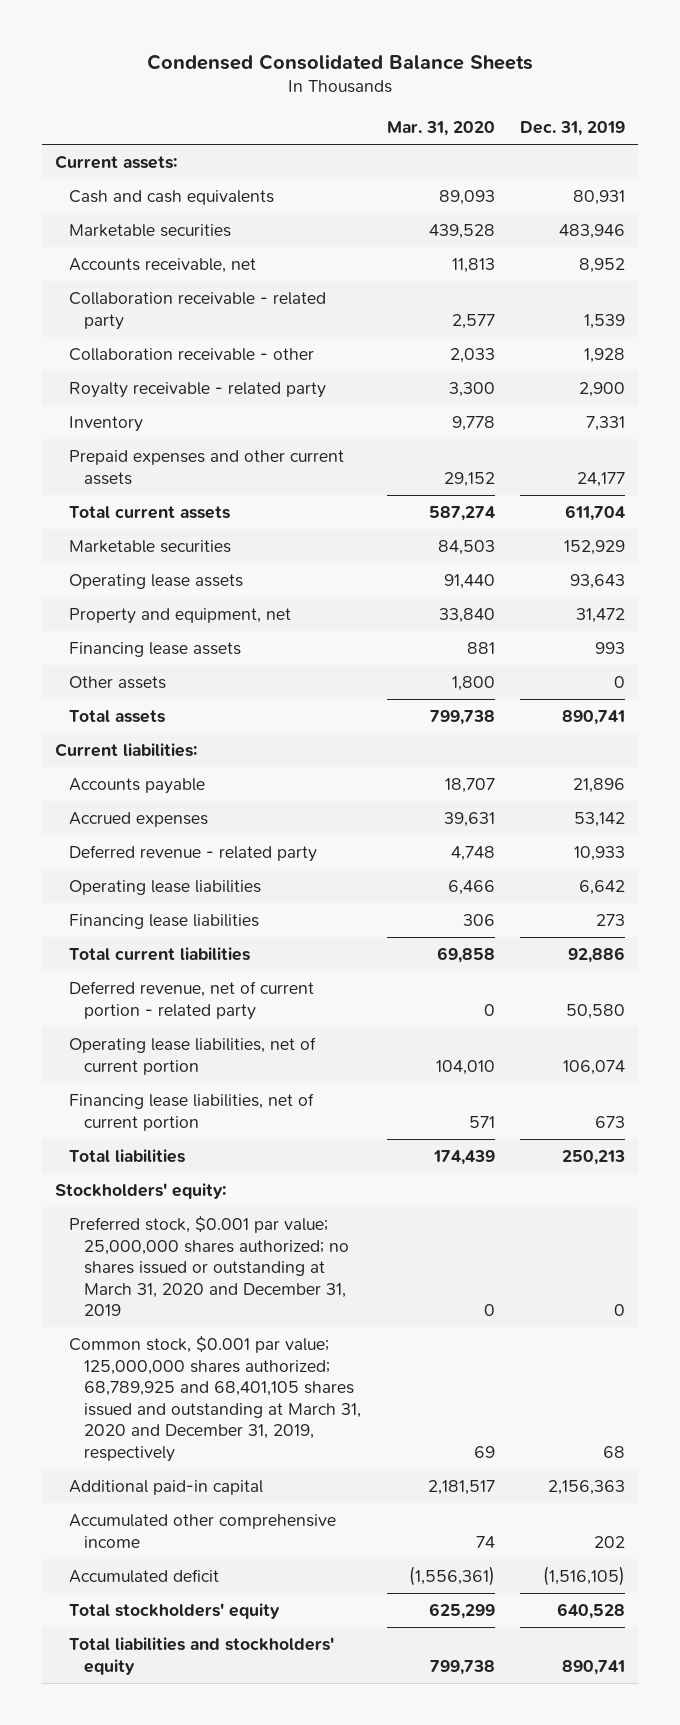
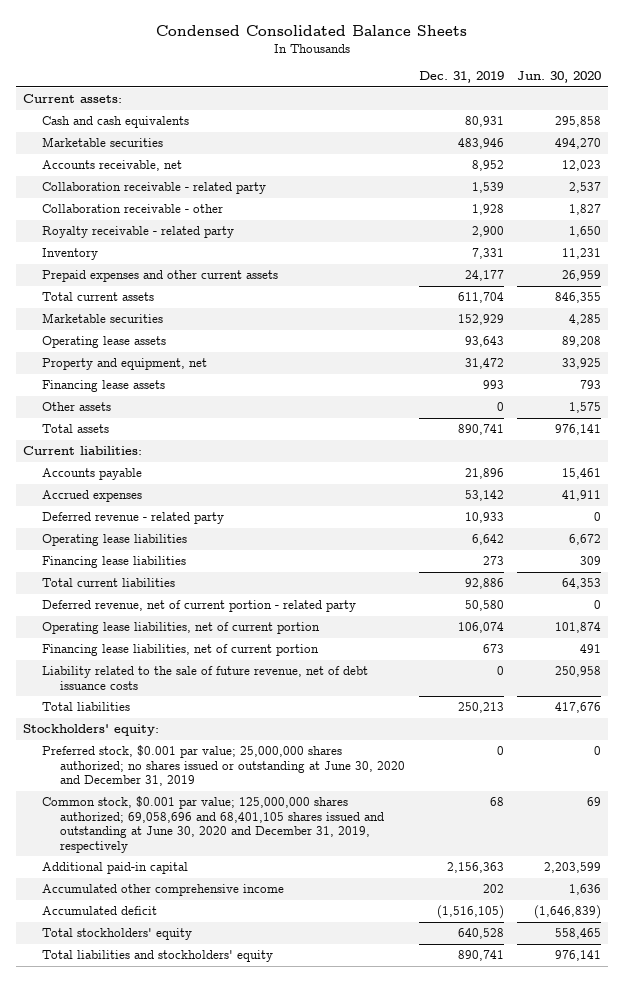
[386,120,495,136] Mar. 31, 2020 -> none
none -> [517,71,602,84] Jun. 30, 2020
none -> [41,666,368,690] Liability related to the sale of future revenue, net of debt issuance costs
[69,1216,350,1317] Preferred stock, $0.001 par value; 25,000,000 shares authorized; no shares issued or outstanding at March 31, 2020 and December 31, 2019 -> [41,745,405,787] Preferred stock, $0.001 par value; 25,000,000 shares authorized; no shares issued or outstanding at June 30, 2020 and December 31, 2019
[69,1336,362,1462] Common stock, $0.001 par value; 125,000,000 shares authorized; 68,789,925 and 68,401,105 shares issued and outstanding at March 31, 2020 and December 31, 2019, respectively -> [41,796,384,853] Common stock, $0.001 par value; 125,000,000 shares authorized; 69,058,696 and 68,401,105 shares issued and outstanding at June 30, 2020 and December 31, 2019, respectively

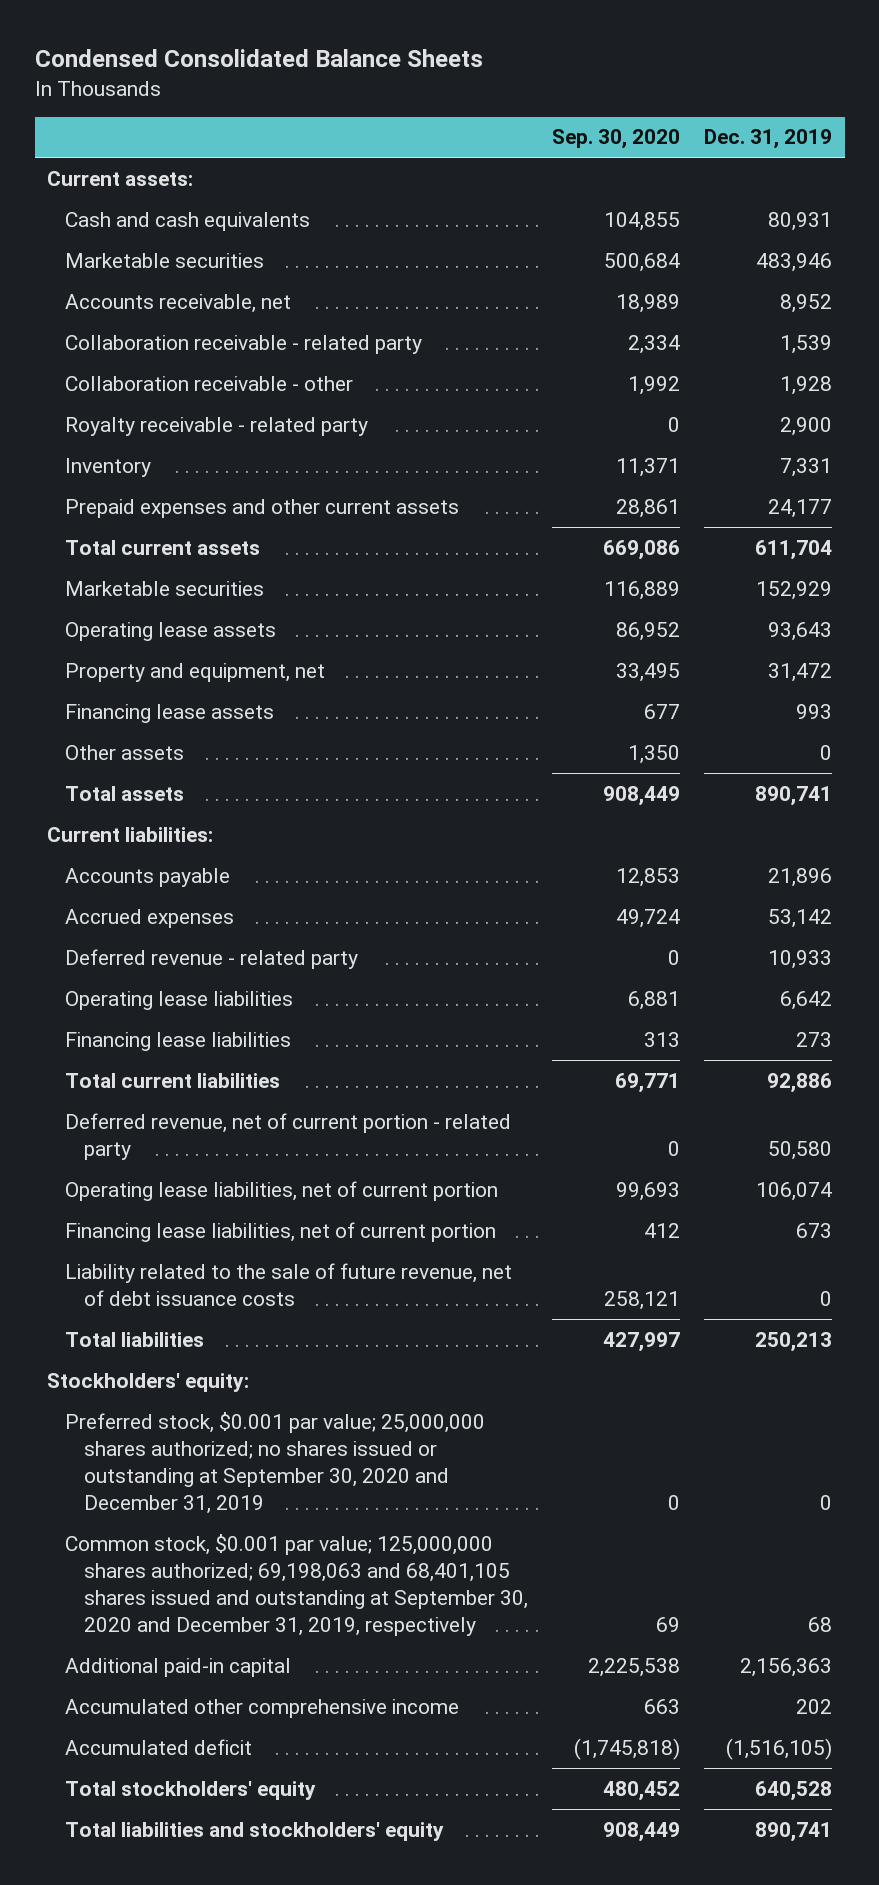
[517,71,602,84] Jun. 30, 2020 -> none
none -> [552,129,681,150] Sep. 30, 2020
[41,745,405,787] Preferred stock, $0.001 par value; 25,000,000 shares authorized; no shares issued or outstanding at June 30, 2020 and December 31, 2019 -> [65,1411,486,1514] Preferred stock, $0.001 par value; 25,000,000 shares authorized; no shares issued or outstanding at September 30, 2020 and December 31, 2019
[41,796,384,853] Common stock, $0.001 par value; 125,000,000 shares authorized; 69,058,696 and 68,401,105 shares issued and outstanding at June 30, 2020 and December 31, 2019, respectively -> [65,1533,528,1636] Common stock, $0.001 par value; 125,000,000 shares authorized; 69,198,063 and 68,401,105 shares issued and outstanding at September 30, 2020 and December 31, 2019, respectively

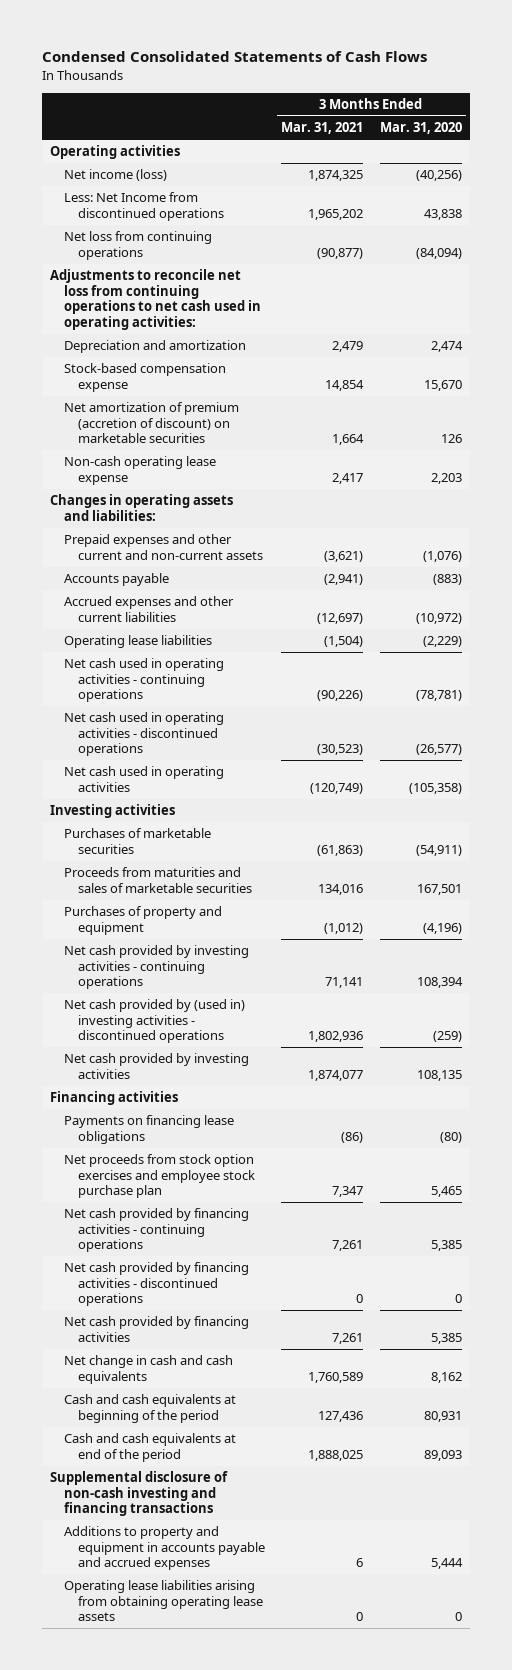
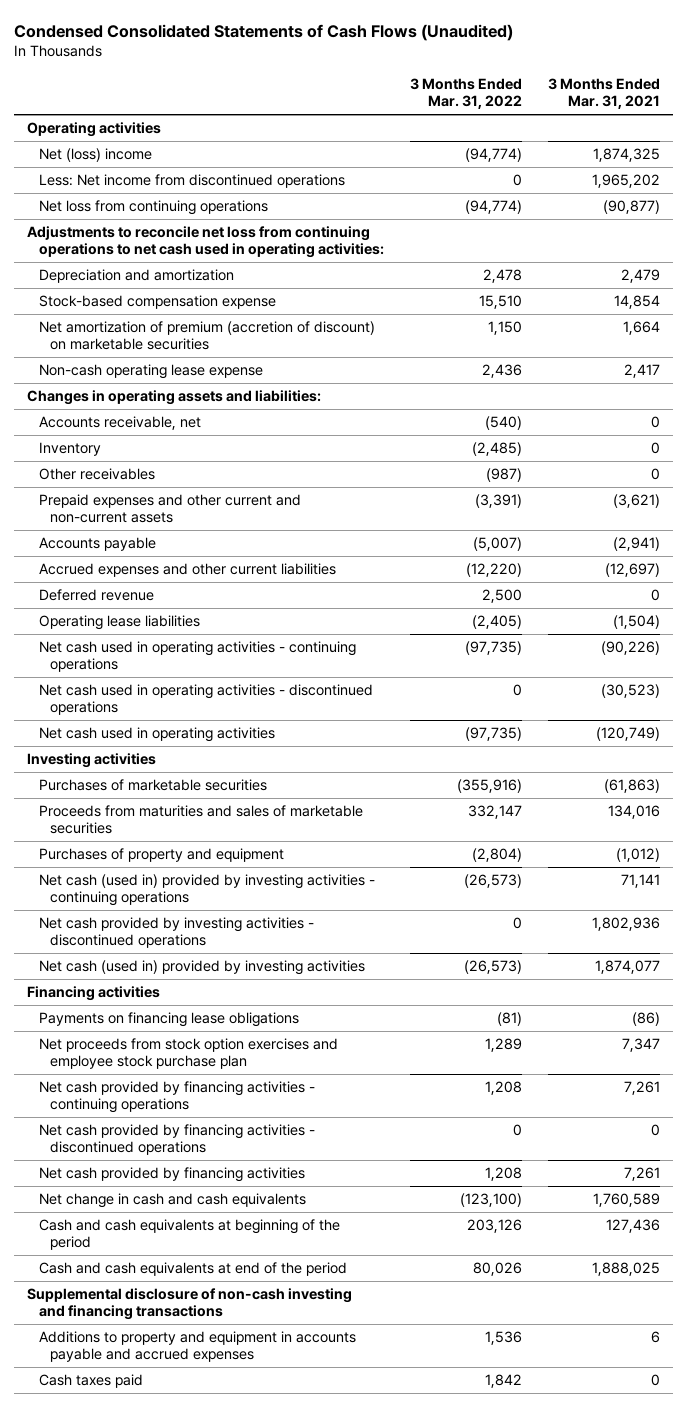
[42,51,428,63] Condensed Consolidated Statements of Cash Flows -> [14,23,514,41] Condensed Consolidated Statements of Cash Flows (Unaudited)
[379,122,462,135] Mar. 31, 2020 -> none
none -> [409,77,522,110] 3 Months Ended Mar. 31, 2022
[64,169,168,182] Net income (loss) -> [38,148,152,163] Net (loss) income
[64,192,225,221] Less: Net Income from discontinued operations -> [38,174,345,189] Less: Net income from discontinued operations
none -> [38,416,201,431] Accounts receivable, net
none -> [38,442,101,457] Inventory
none -> [38,468,155,481] Other receivables
none -> [38,589,154,602] Deferred revenue
[64,945,250,990] Net cash provided by investing activities - continuing operations -> [38,874,375,907] Net cash (used in) provided by investing activities - continuing operations
[64,999,246,1044] Net cash provided by (used in) investing activities - discontinued operations -> [38,917,314,949] Net cash provided by investing activities - discontinued operations
[64,1053,250,1079] Net cash provided by investing activities -> [38,960,365,976] Net cash (used in) provided by investing activities
[64,1580,264,1622] Operating lease liabilities arising from obtaining operating lease assets -> none
none -> [38,1374,143,1389] Cash taxes paid

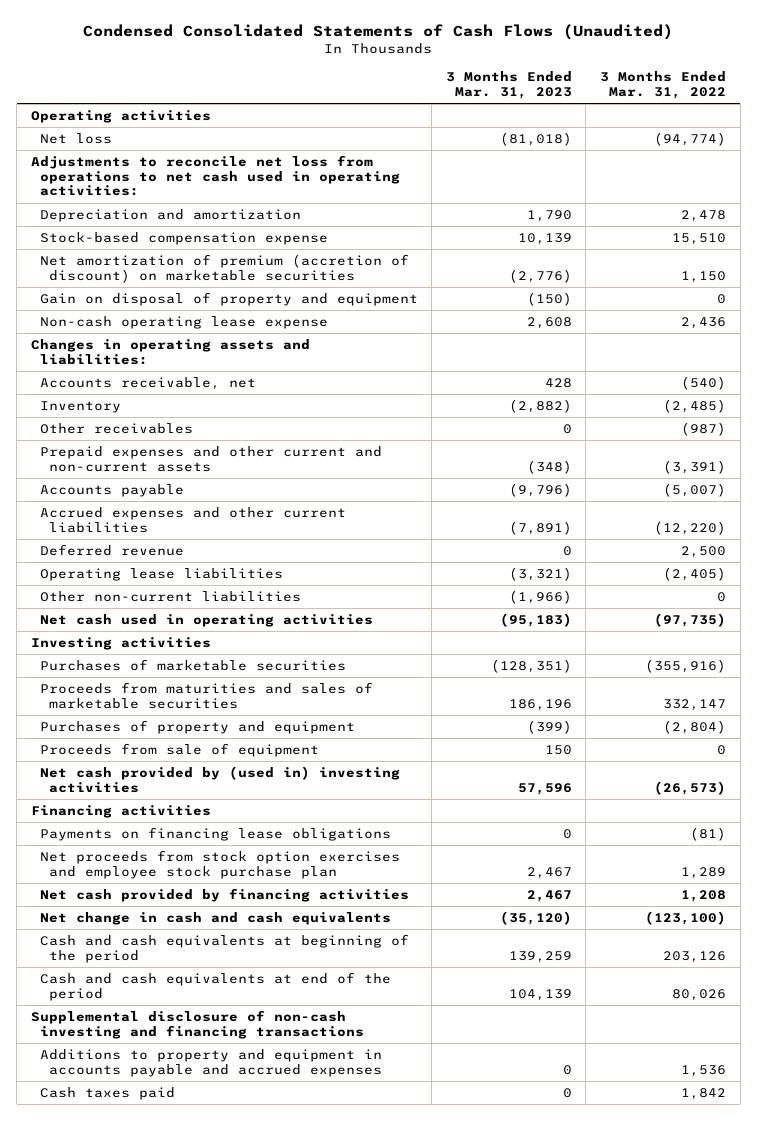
[547,77,660,110] 3 Months Ended Mar. 31, 2021 -> none
none -> [445,71,572,100] 3 Months Ended Mar. 31, 2023
[38,174,345,189] Less: Net income from discontinued operations -> none
[38,200,268,216] Net loss from continuing operations -> none
[38,148,152,163] Net (loss) income -> [39,133,112,145] Net loss
[27,226,384,259] Adjustments to reconcile net loss from continuing operations to net cash used in operating activities: -> [30,155,400,197] Adjustments to reconcile net loss from operations to net cash used in operating activities:
none -> [39,292,418,307] Gain on disposal of property and equipment
[38,641,356,673] Net cash used in operating activities - continuing operations -> none
[38,684,373,716] Net cash used in operating activities - discontinued operations -> none
none -> [39,591,301,603] Other non-current liabilities
[38,874,375,907] Net cash (used in) provided by investing activities - continuing operations -> none
[38,917,314,949] Net cash provided by investing activities - discontinued operations -> none
none -> [39,743,319,758] Proceeds from sale of equipment
[38,960,365,976] Net cash (used in) provided by investing activities -> [39,766,400,793] Net cash provided by (used in) investing activities
[38,1081,315,1114] Net cash provided by financing activities - continuing operations -> none
[38,1124,315,1156] Net cash provided by financing activities - discontinued operations -> none

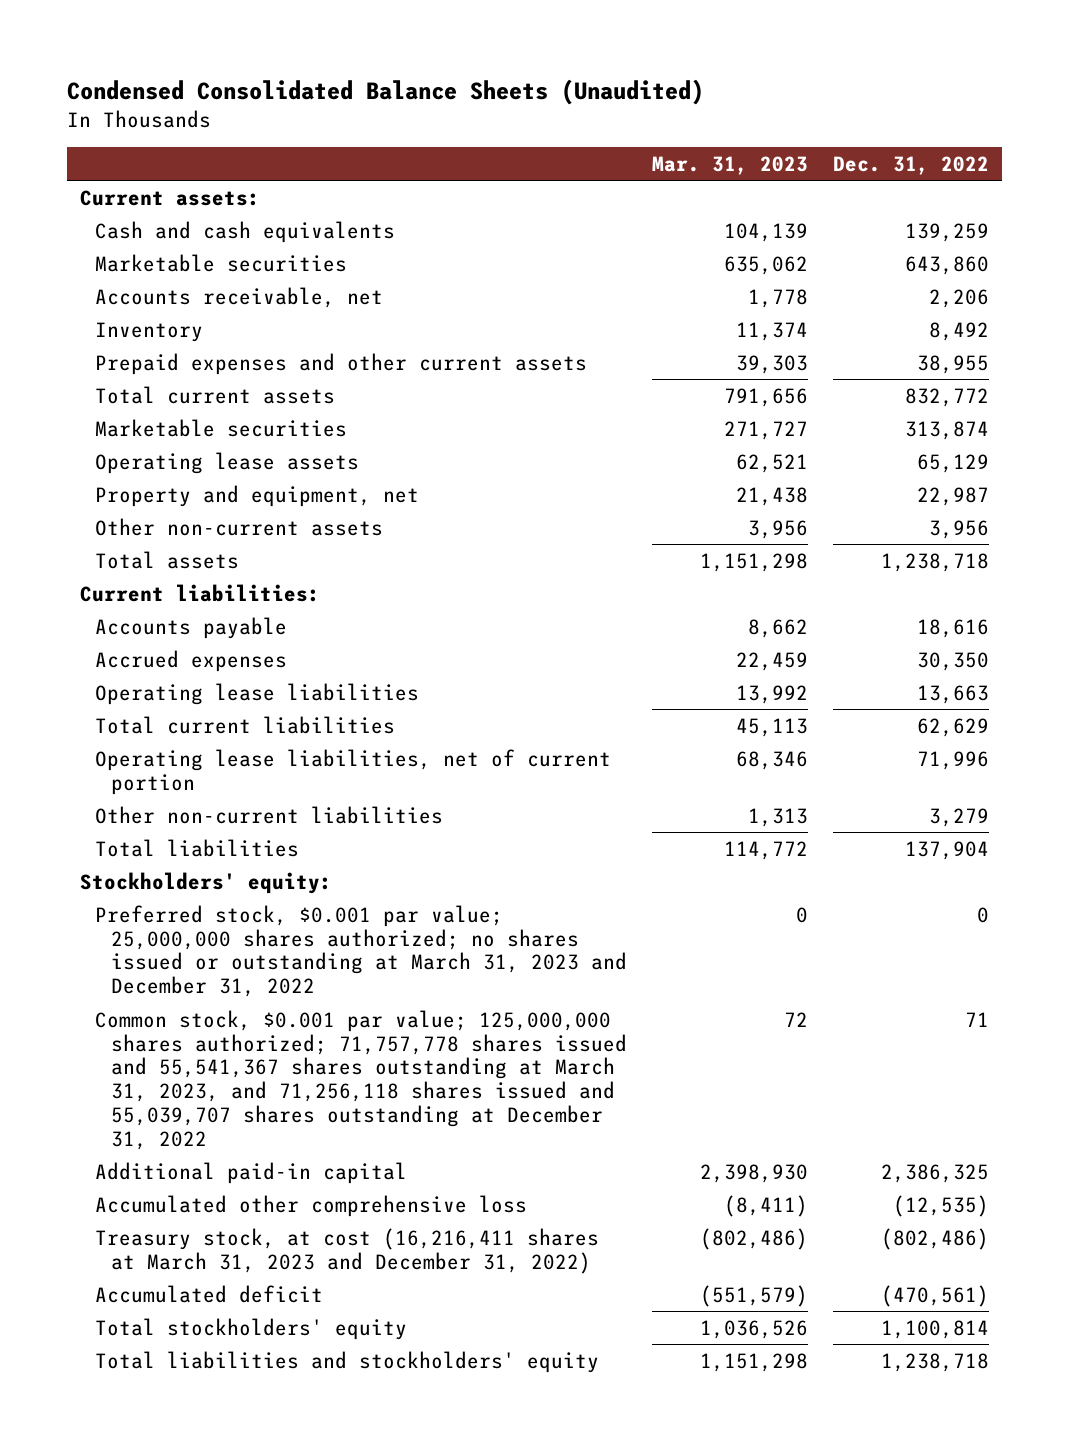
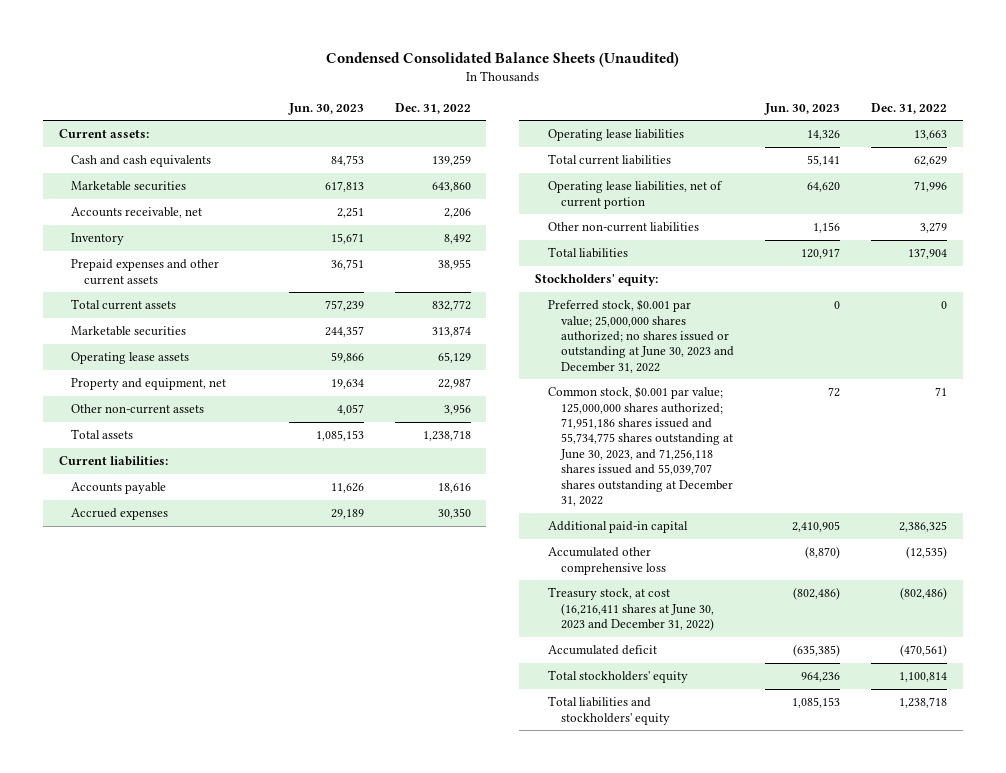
[651,155,808,175] Mar. 31, 2023 -> none
none -> [287,102,364,115] Jun. 30, 2023
[95,904,627,998] Preferred stock, $0.001 par value; 25,000,000 shares authorized; no shares issued or outstanding at March 31, 2023 and December 31, 2022 -> [547,299,734,373] Preferred stock, $0.001 par value; 25,000,000 shares authorized; no shares issued or outstanding at June 30, 2023 and December 31, 2022
[95,1009,627,1150] Common stock, $0.001 par value; 125,000,000 shares authorized; 71,757,778 shares issued and 55,541,367 shares outstanding at March 31, 2023, and 71,256,118 shares issued and 55,039,707 shares outstanding at December 31, 2022 -> [547,386,733,506] Common stock, $0.001 par value; 125,000,000 shares authorized; 71,951,186 shares issued and 55,734,775 shares outstanding at June 30, 2023, and 71,256,118 shares issued and 55,039,707 shares outstanding at December 31, 2022
[95,1227,600,1274] Treasury stock, at cost (16,216,411 shares at March 31, 2023 and December 31, 2022) -> [547,587,714,631] Treasury stock, at cost (16,216,411 shares at June 30, 2023 and December 31, 2022)

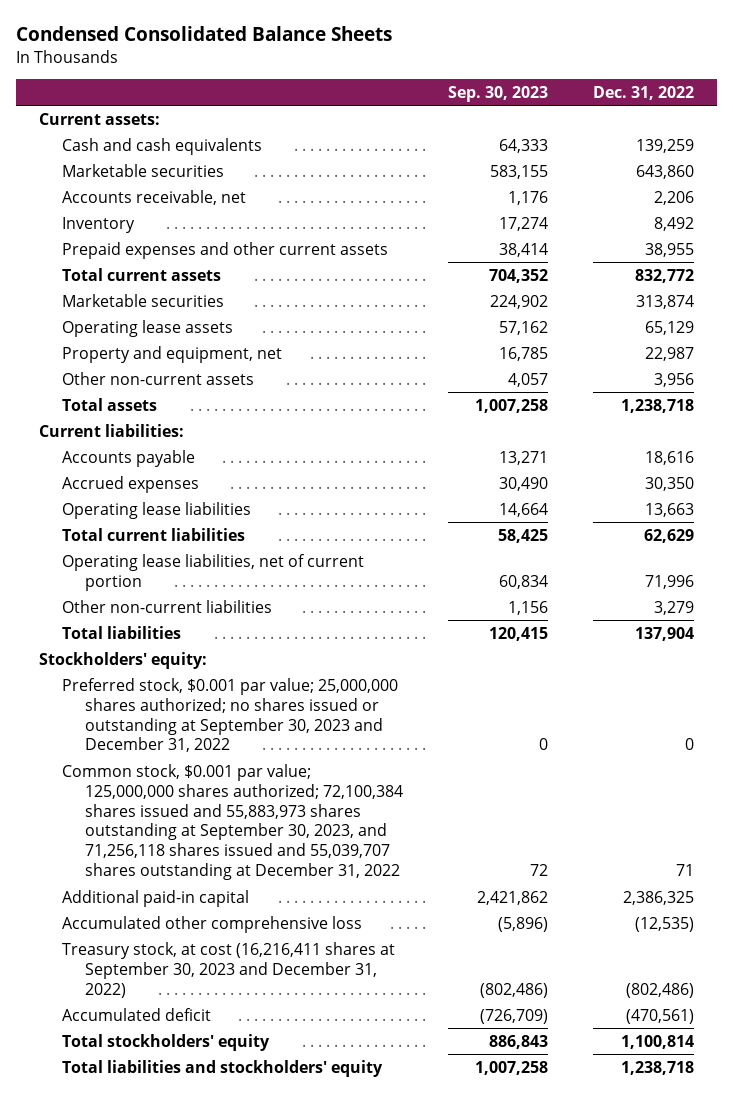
[325,52,679,68] Condensed Consolidated Balance Sheets (Unaudited) -> [16,26,393,42] Condensed Consolidated Balance Sheets
[287,102,364,115] Jun. 30, 2023 -> none
none -> [448,85,549,102] Sep. 30, 2023
[547,299,734,373] Preferred stock, $0.001 par value; 25,000,000 shares authorized; no shares issued or outstanding at June 30, 2023 and December 31, 2022 -> [62,677,399,753] Preferred stock, $0.001 par value; 25,000,000 shares authorized; no shares issued or outstanding at September 30, 2023 and December 31, 2022
[547,386,733,506] Common stock, $0.001 par value; 125,000,000 shares authorized; 71,951,186 shares issued and 55,734,775 shares outstanding at June 30, 2023, and 71,256,118 shares issued and 55,039,707 shares outstanding at December 31, 2022 -> [62,763,404,881] Common stock, $0.001 par value; 125,000,000 shares authorized; 72,100,384 shares issued and 55,883,973 shares outstanding at September 30, 2023, and 71,256,118 shares issued and 55,039,707 shares outstanding at December 31, 2022
[547,587,714,631] Treasury stock, at cost (16,216,411 shares at June 30, 2023 and December 31, 2022) -> [62,941,396,998] Treasury stock, at cost (16,216,411 shares at September 30, 2023 and December 31, 2022)

